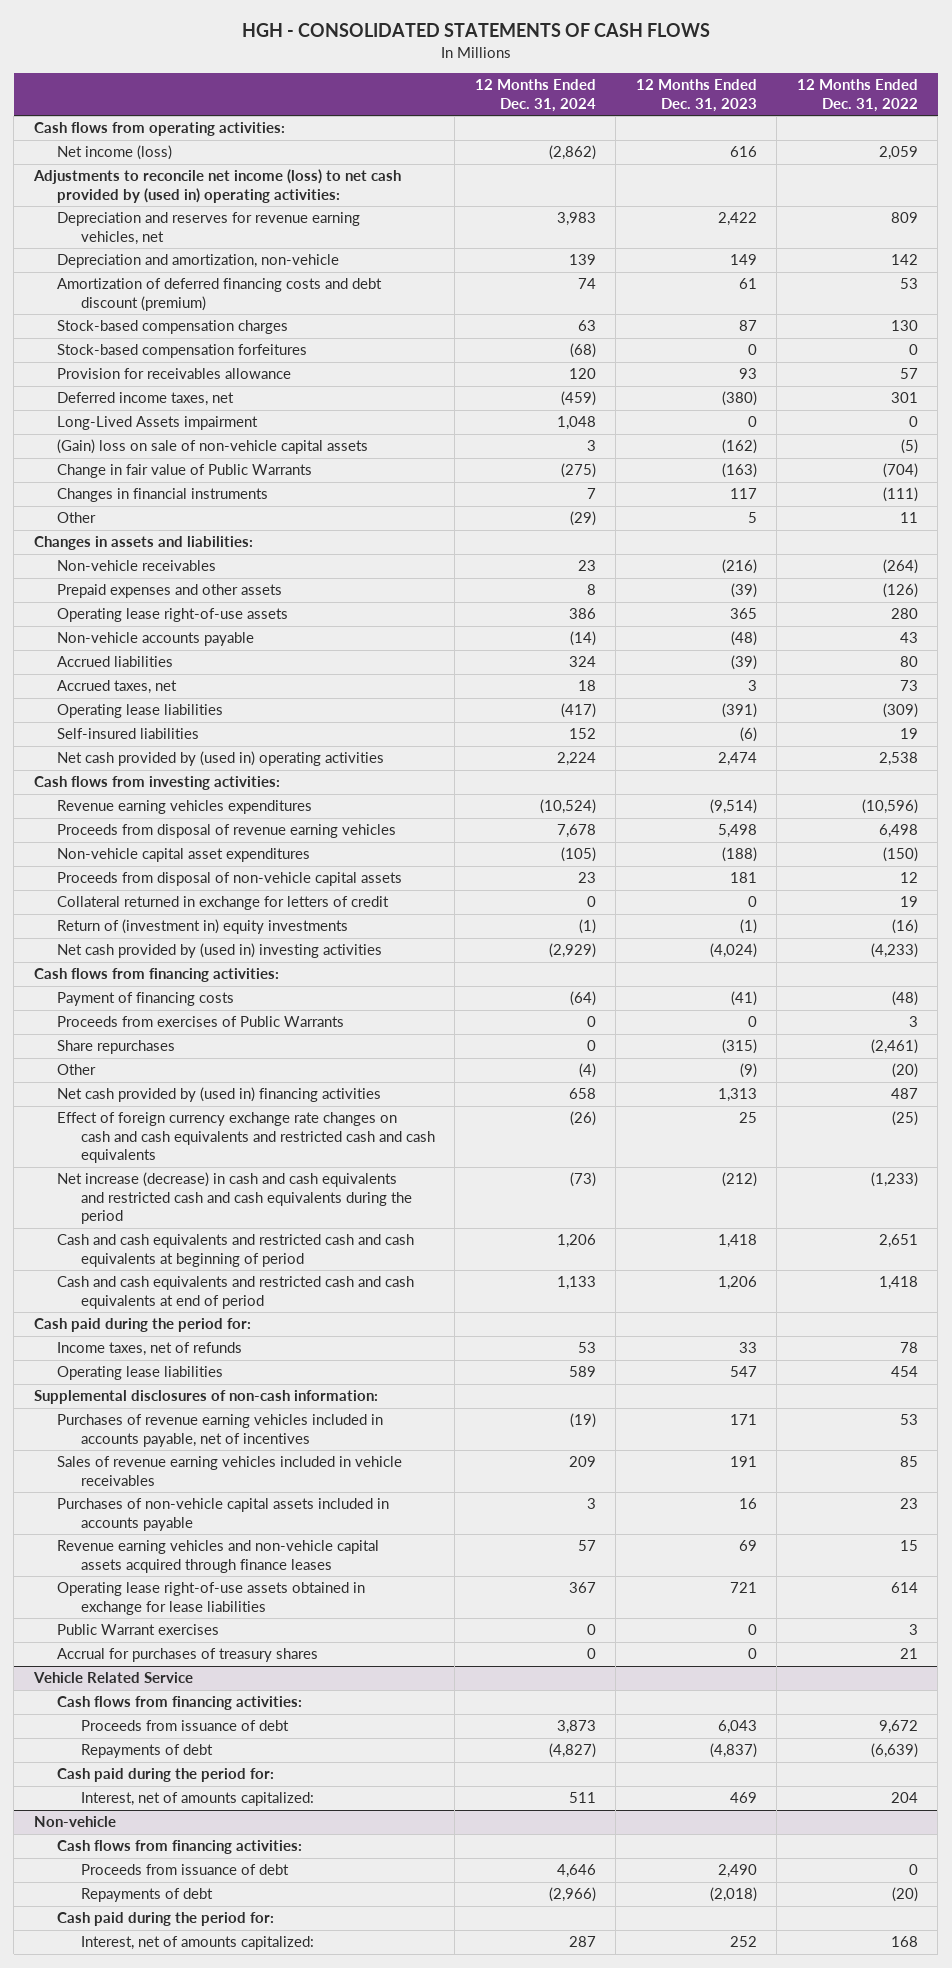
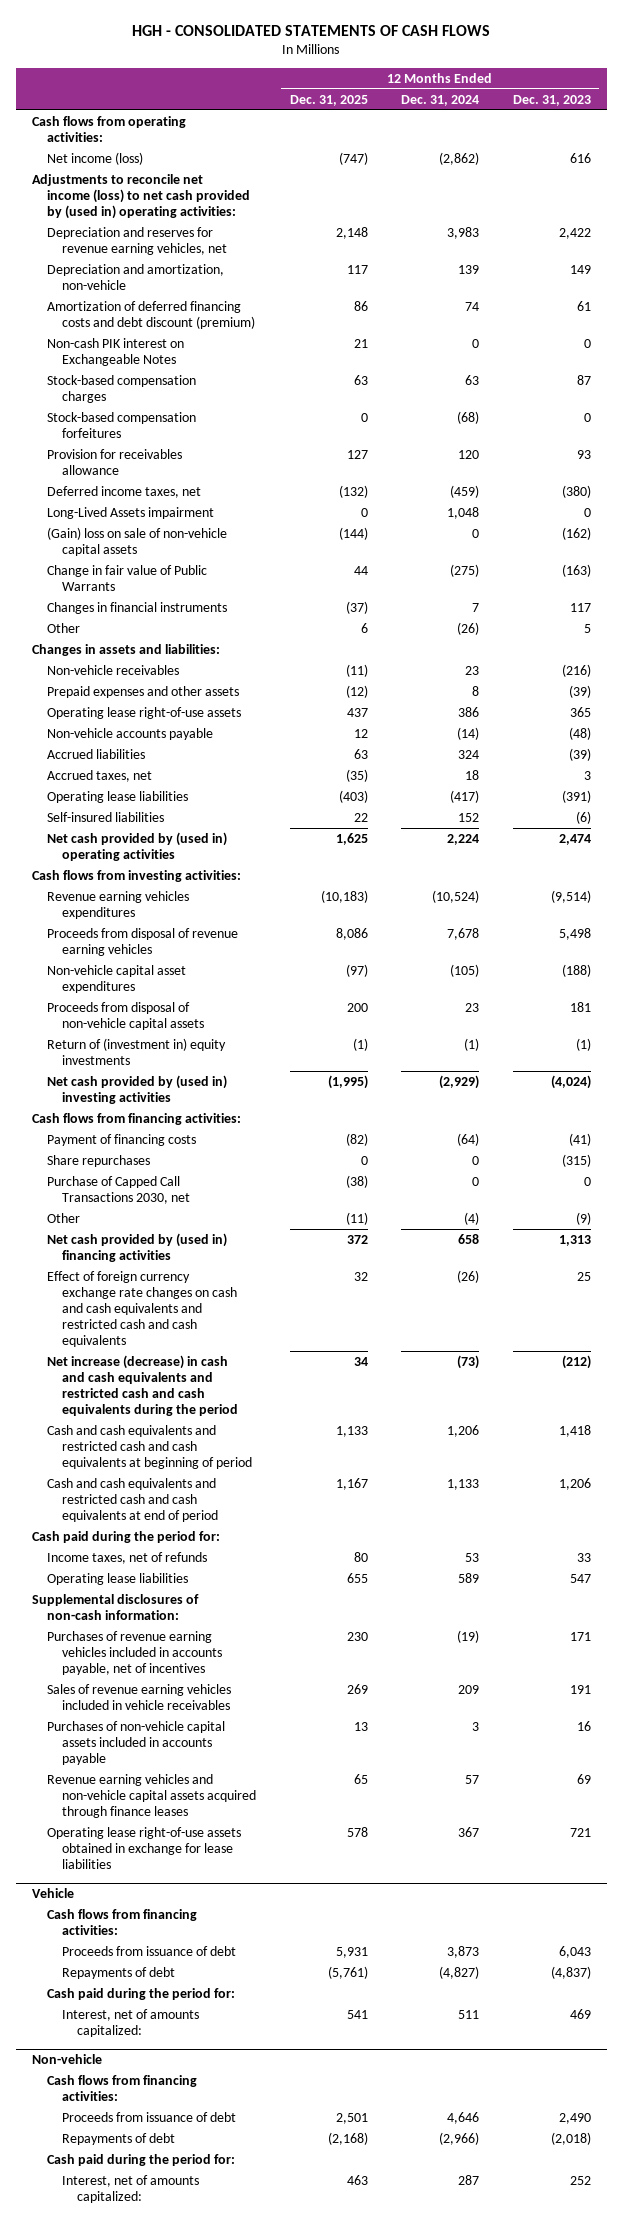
[796,79,918,112] 12 Months Ended Dec. 31, 2022 -> none
none -> [289,94,368,106] Dec. 31, 2025
none -> [47,337,185,366] Non-cash PIK interest on Exchangeable Notes
[586,440,596,452] 3 -> [472,528,480,538] 0
[569,511,596,527] (29) -> [457,621,480,635] (26)
[57,896,390,911] Collateral returned in exchange for letters of credit -> none
[57,1016,345,1028] Proceeds from exercises of Public Warrants -> none
none -> [47,1175,191,1204] Purchase of Capped Call Transactions 2030, net
[57,1624,220,1636] Public Warrant exercises -> none
[57,1648,319,1663] Accrual for purchases of treasury shares -> none
[32,1672,193,1684] Vehicle Related Service -> [32,1887,75,1898] Vehicle

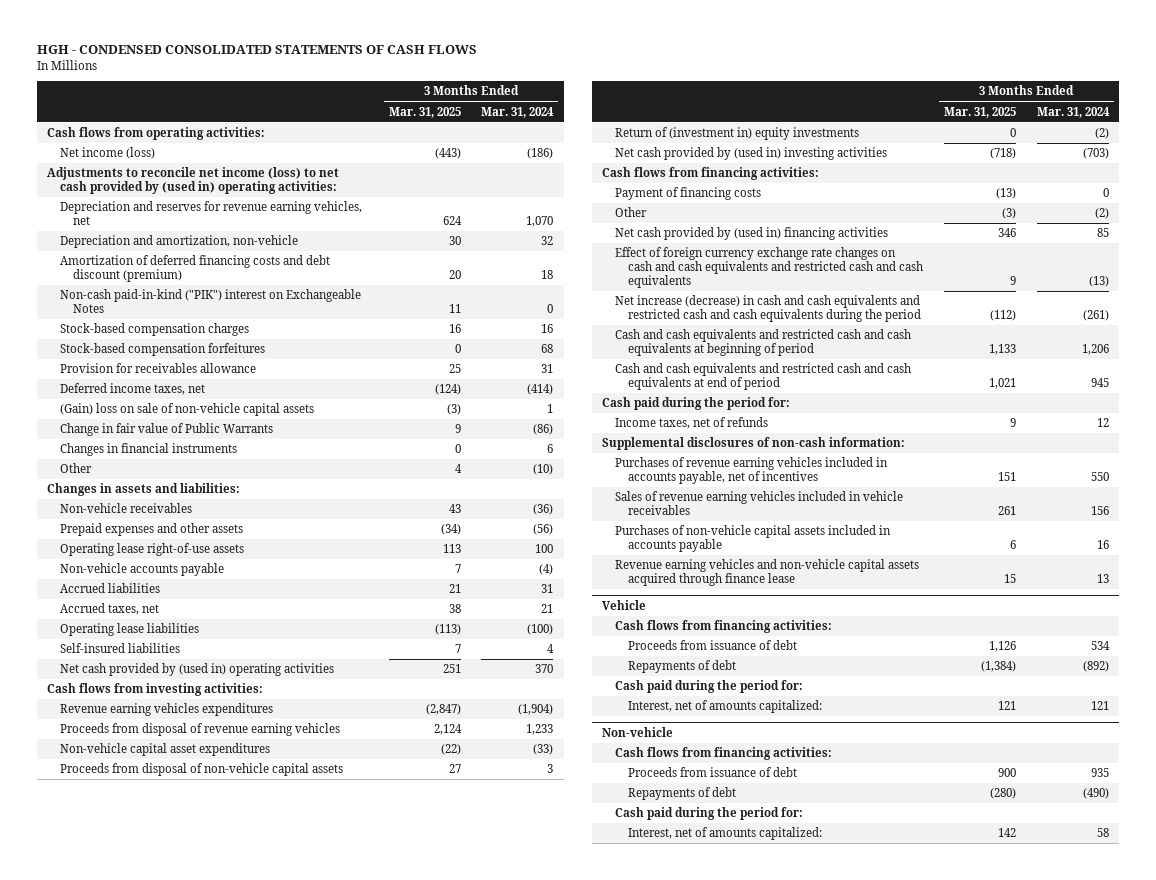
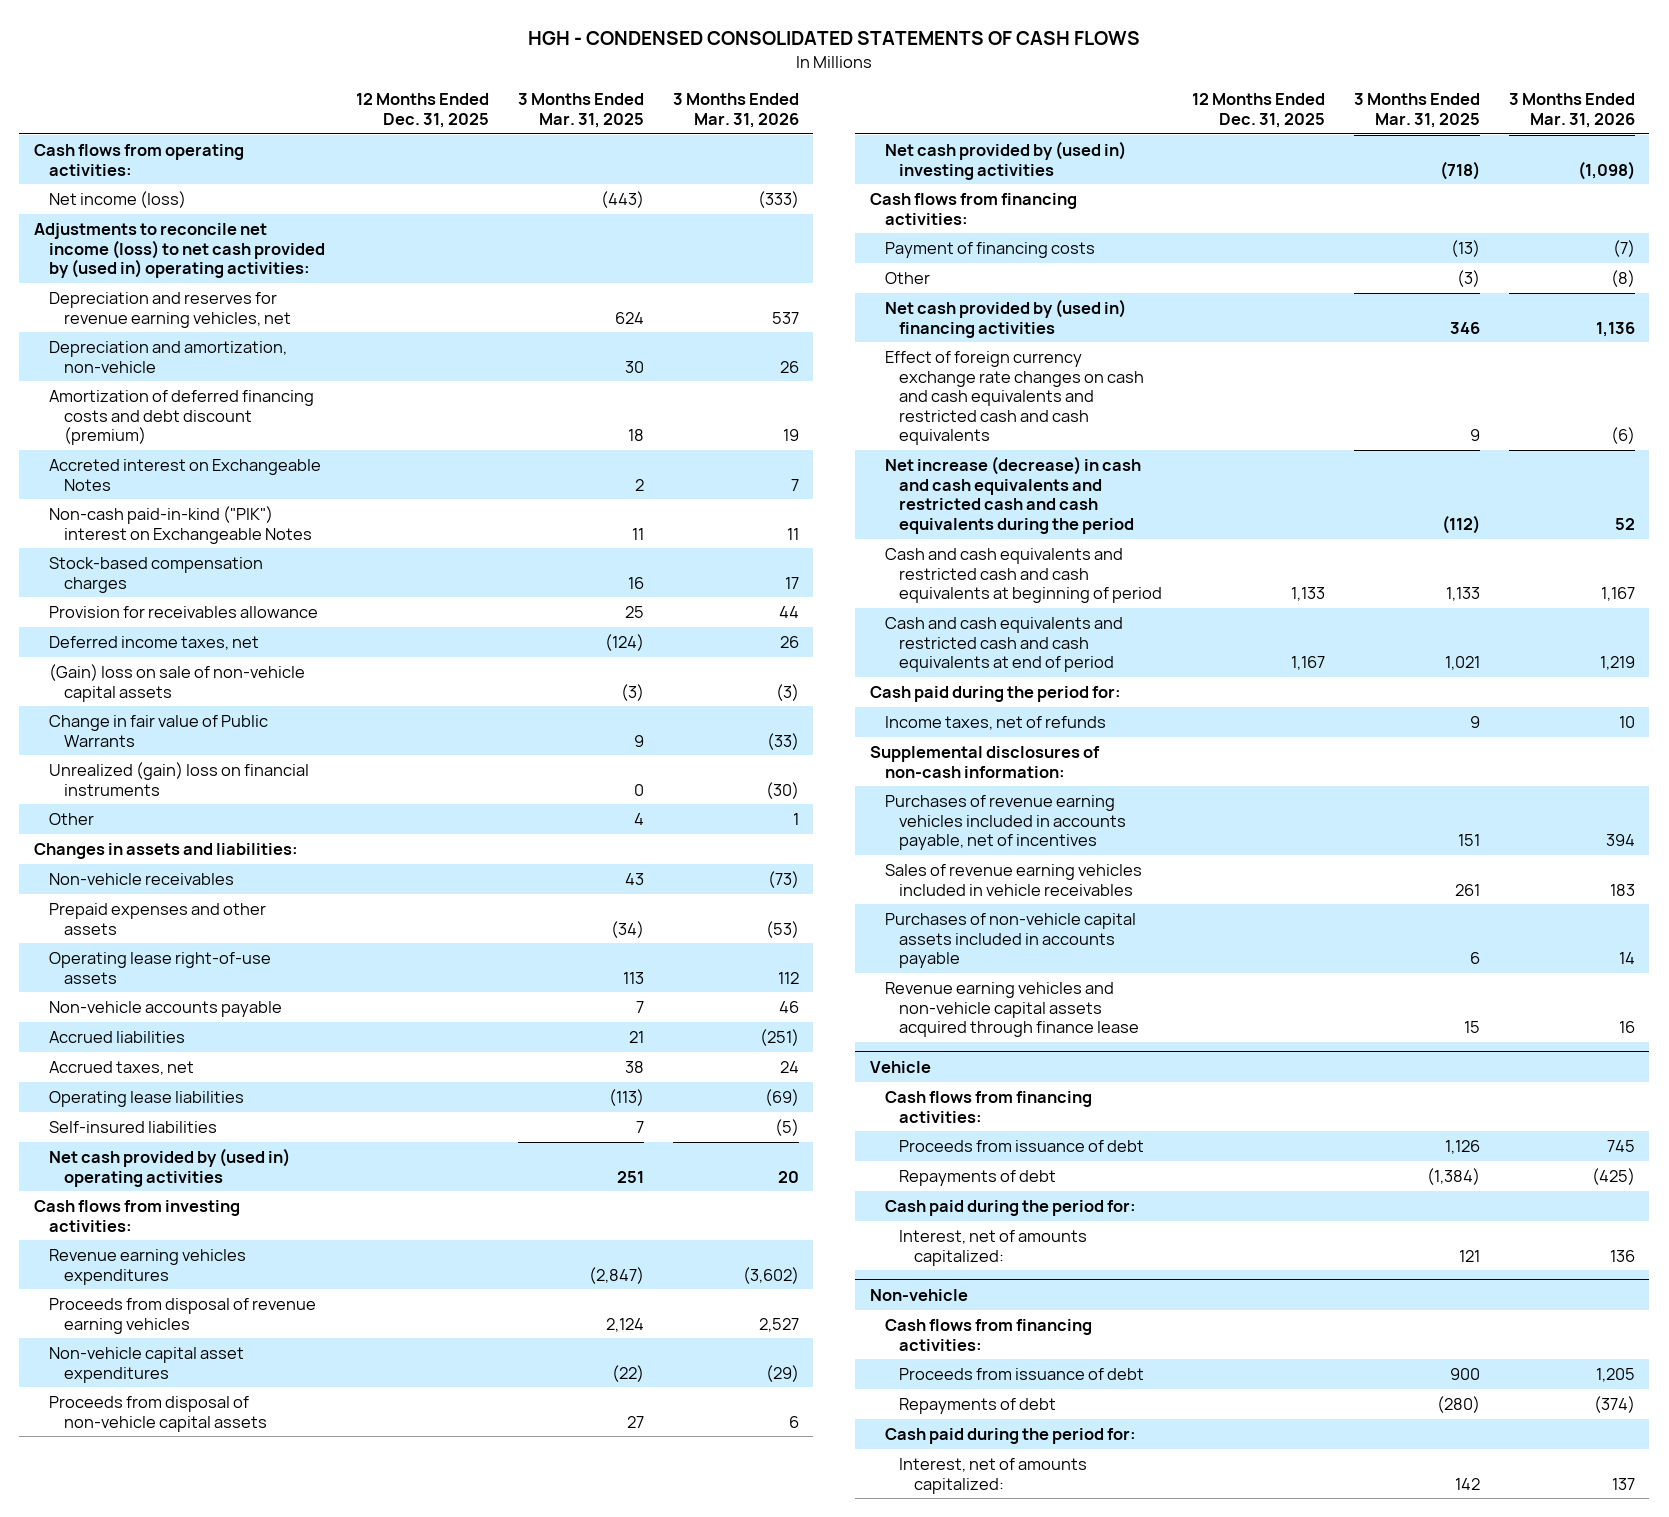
[481,106,555,118] Mar. 31, 2024 -> none
none -> [355,93,489,128] 12 Months Ended Dec. 31, 2025
none -> [672,93,799,128] 3 Months Ended Mar. 31, 2026
[448,270,461,280] 20 -> [627,429,644,442] 18
none -> [48,458,321,491] Accreted interest on Exchangeable Notes
[60,343,266,357] Stock-based compensation forfeitures -> none
[60,443,238,457] Changes in financial instruments -> none
none -> [48,761,309,796] Unrealized (gain) loss on financial instruments
[615,127,860,141] Return of (investment in) equity investments -> none

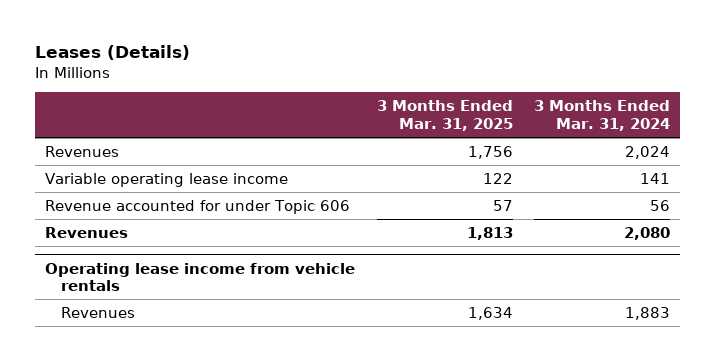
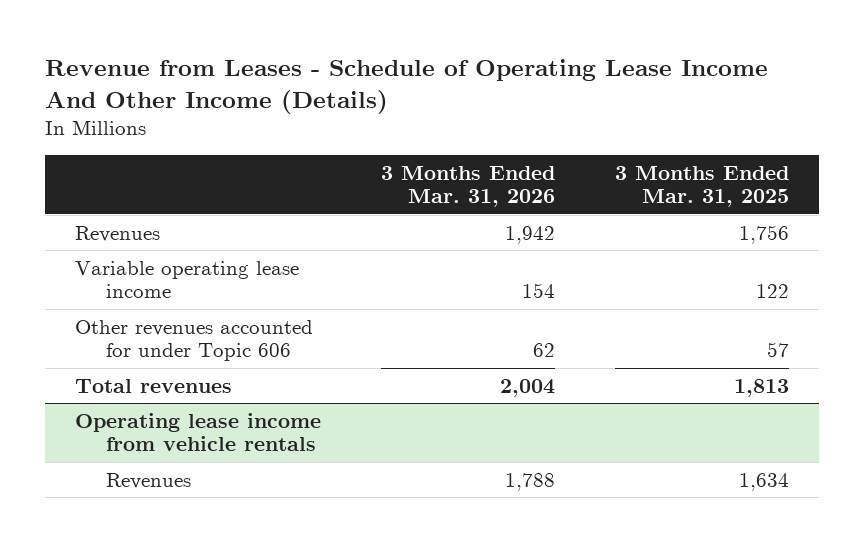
[34,44,190,60] Leases (Details) -> [44,59,768,114] Revenue from Leases - Schedule of Operating Lease Income And Other Income (Details)
[533,100,670,131] 3 Months Ended Mar. 31, 2024 -> none
none -> [381,165,556,208] 3 Months Ended Mar. 31, 2026
[45,200,351,215] Revenue accounted for under Topic 606 -> [74,319,313,362] Other revenues accounted for under Topic 606
[45,227,129,239] Revenues -> [74,378,232,393] Total revenues

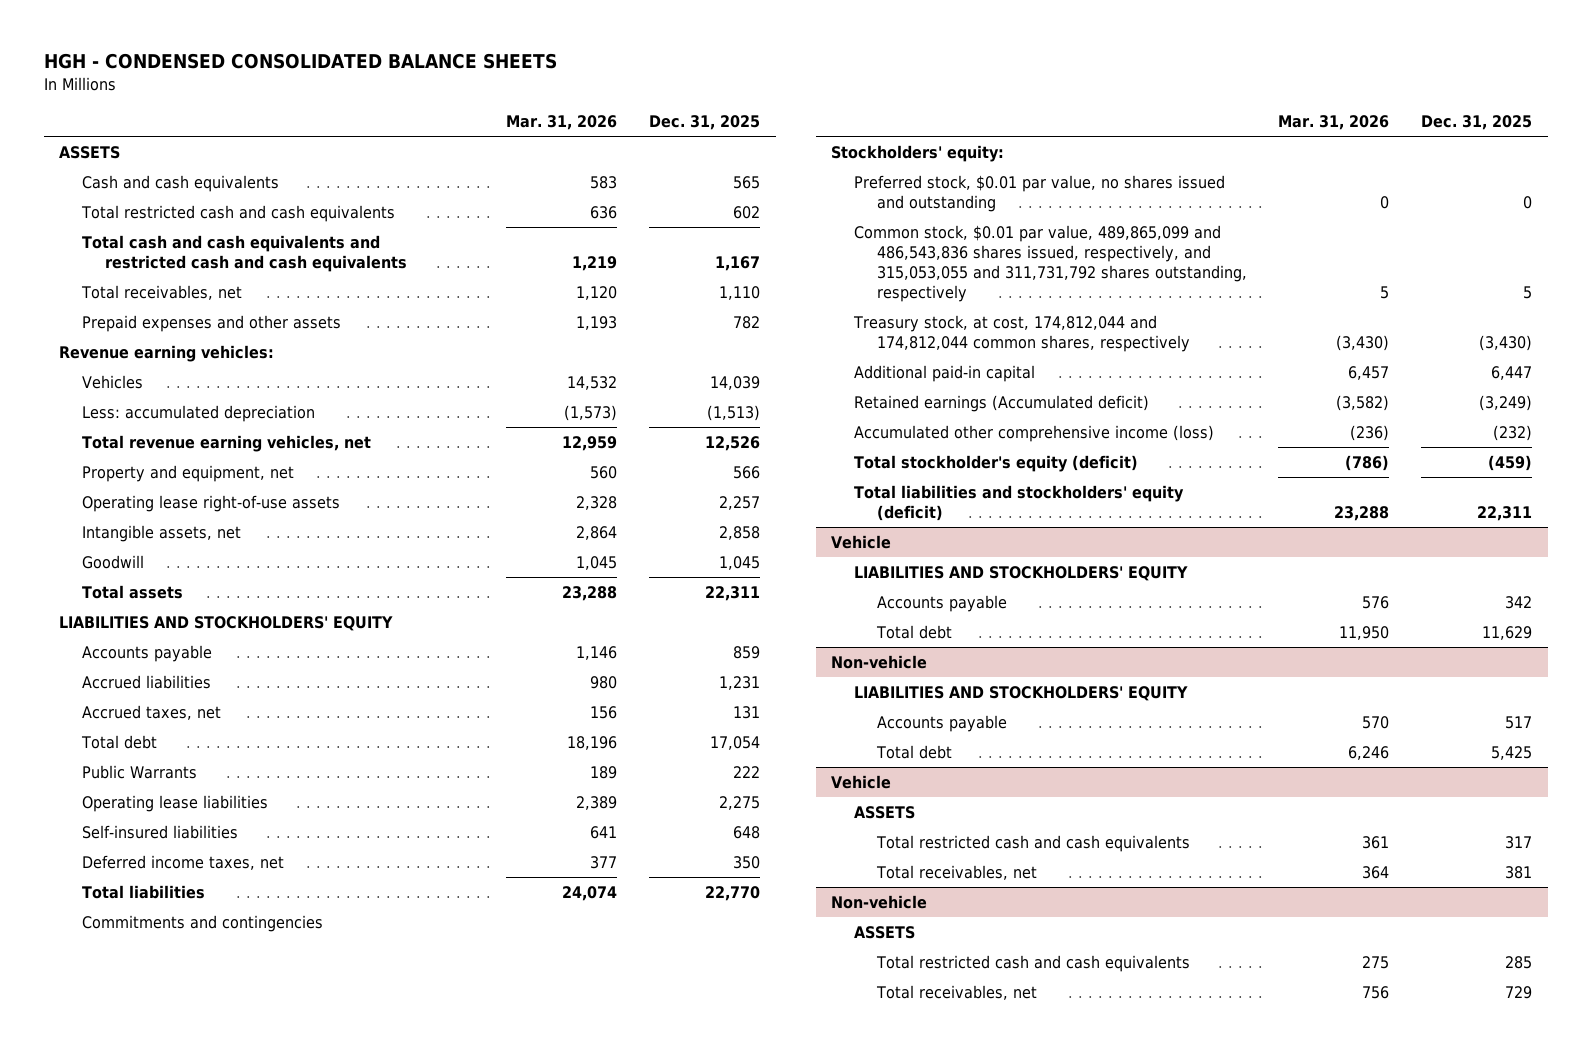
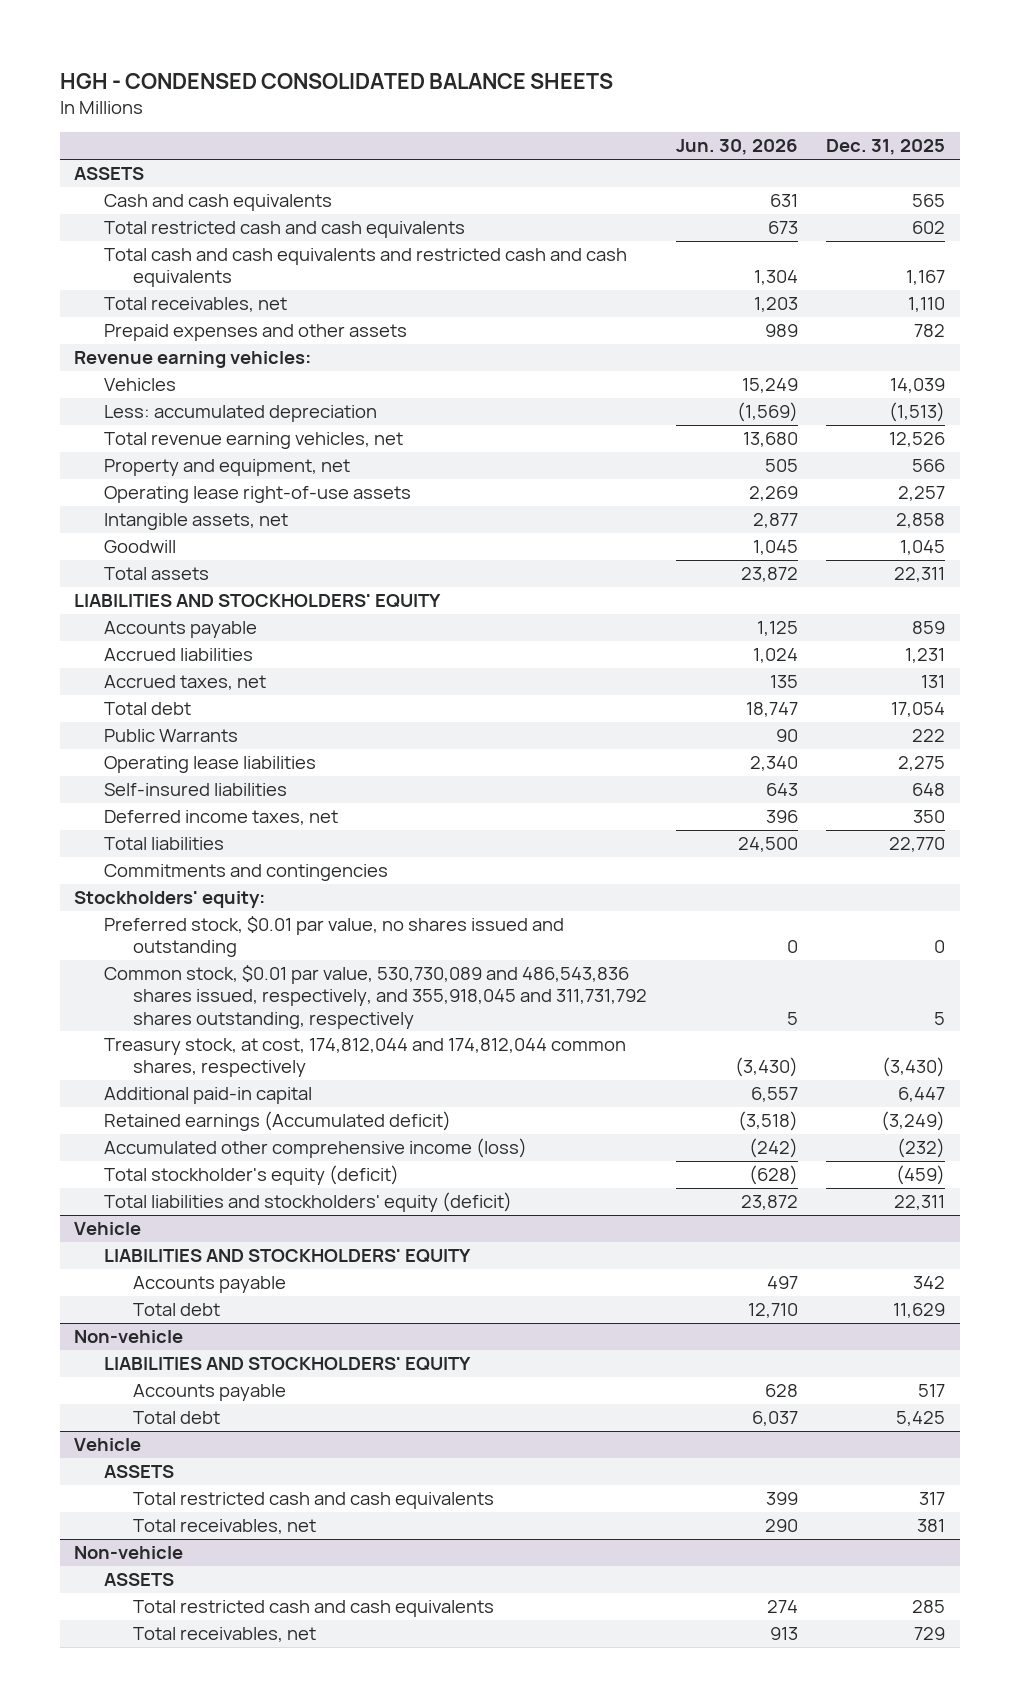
[506,114,618,130] Mar. 31, 2026 -> none
none -> [675,139,798,156] Jun. 30, 2026
[854,224,1247,302] Common stock, $0.01 par value, 489,865,099 and 486,543,836 shares issued, respectively, and 315,053,055 and 311,731,792 shares outstanding, respectively -> [103,965,647,1029] Common stock, $0.01 par value, 530,730,089 and 486,543,836 shares issued, respectively, and 355,918,045 and 311,731,792 shares outstanding, respectively

